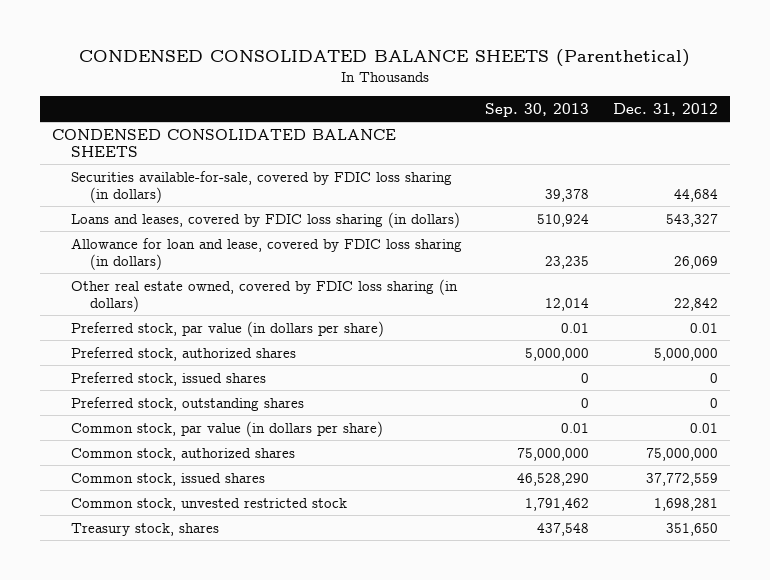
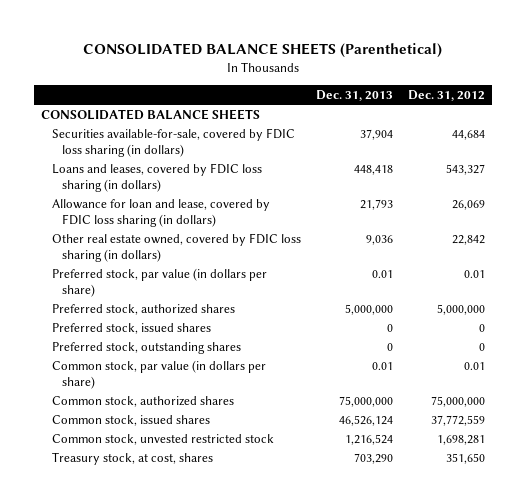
[78,49,690,68] CONDENSED CONSOLIDATED BALANCE SHEETS (Parenthetical) -> [82,43,442,59] CONSOLIDATED BALANCE SHEETS (Parenthetical)
[485,102,590,117] Sep. 30, 2013 -> none
none -> [315,89,393,101] Dec. 31, 2013
[51,128,396,157] CONDENSED CONSOLIDATED BALANCE SHEETS -> [41,108,261,120] CONSOLIDATED BALANCE SHEETS
[70,522,219,536] Treasury stock, shares -> [51,451,213,465] Treasury stock, at cost, shares

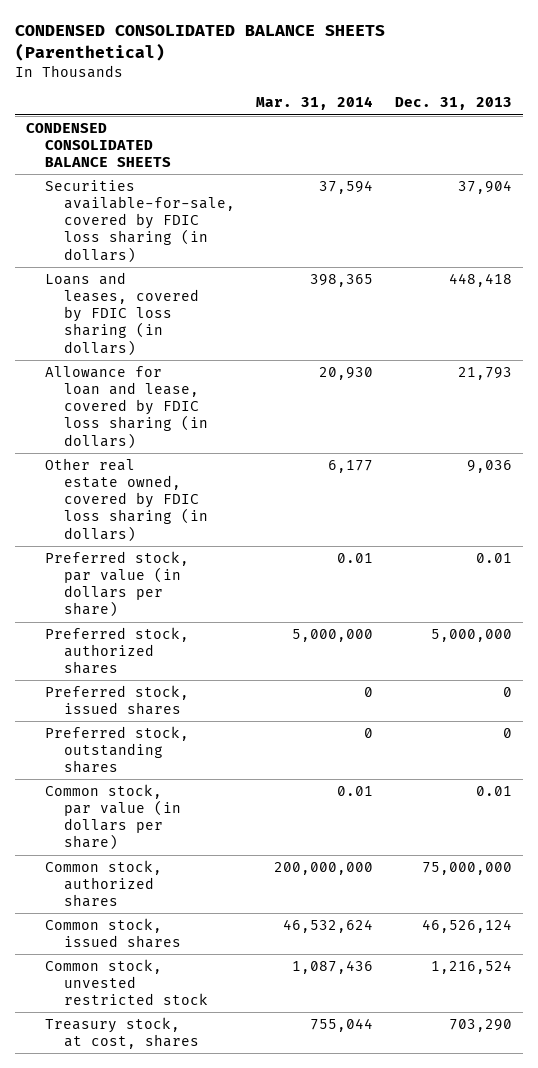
[82,43,442,59] CONSOLIDATED BALANCE SHEETS (Parenthetical) -> [14,25,385,61] CONDENSED CONSOLIDATED BALANCE SHEETS (Parenthetical)
[407,89,485,101] Dec. 31, 2012 -> none
none -> [256,96,374,111] Mar. 31, 2014
[41,108,261,120] CONSOLIDATED BALANCE SHEETS -> [25,122,171,168] CONDENSED CONSOLIDATED BALANCE SHEETS

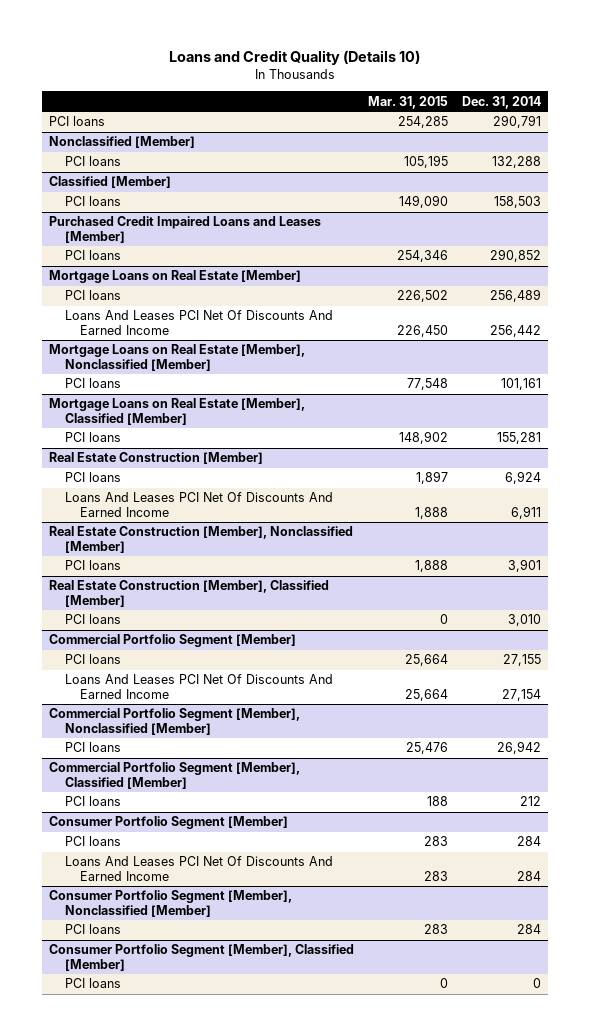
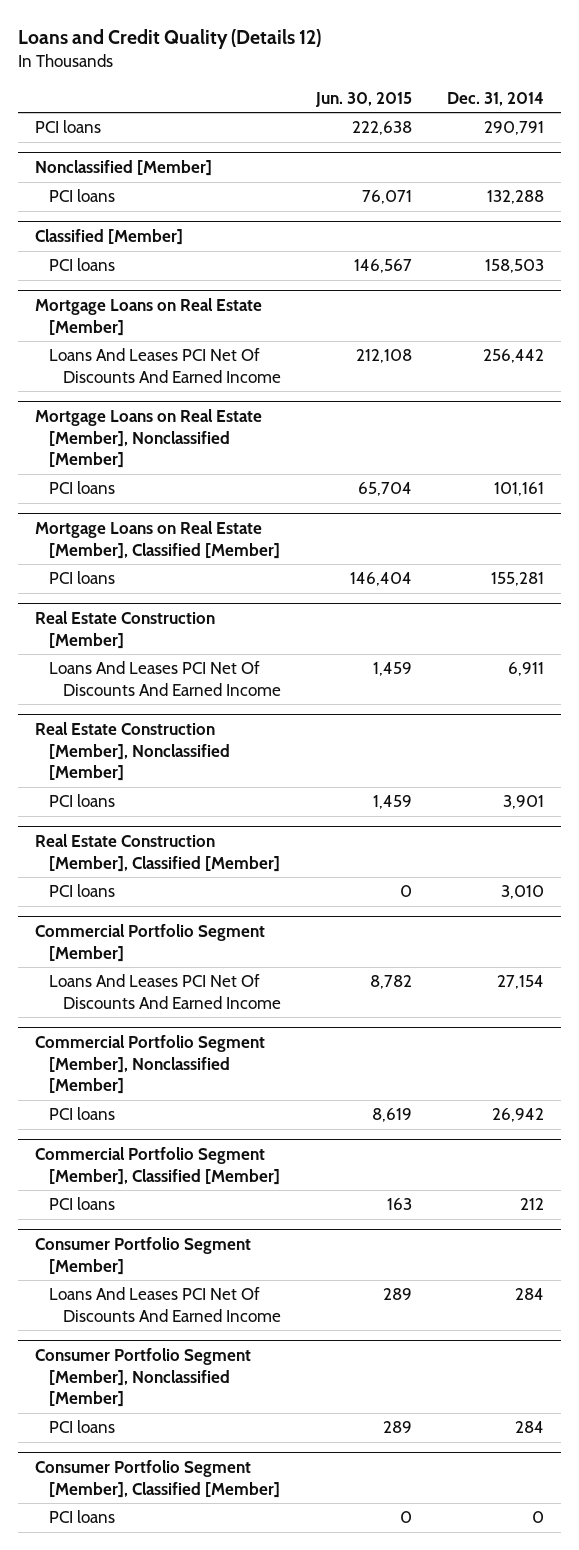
[168,49,420,65] Loans and Credit Quality (Details 10) -> [17,28,321,49] Loans and Credit Quality (Details 12)
[367,95,448,109] Mar. 31, 2015 -> none
none -> [314,91,412,107] Jun. 30, 2015
[49,216,322,243] Purchased Credit Impaired Loans and Leases [Member] -> none
[64,250,121,261] PCI loans -> none
[64,290,121,301] PCI loans -> none
[64,472,121,483] PCI loans -> none
[64,654,121,665] PCI loans -> none
[64,836,121,847] PCI loans -> none

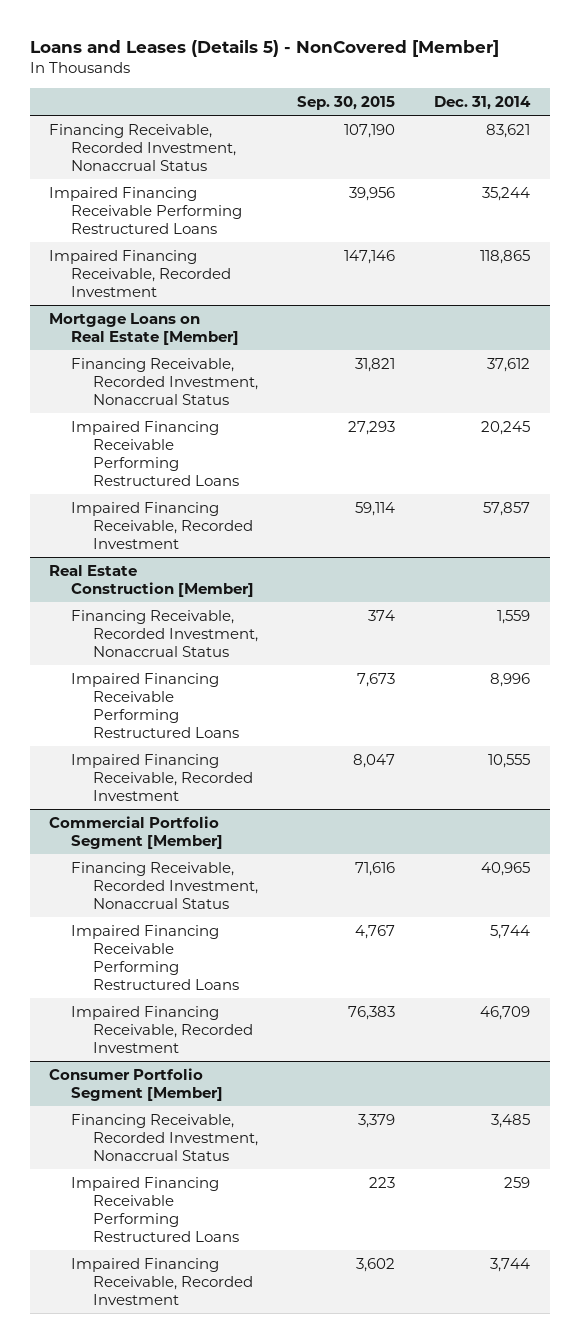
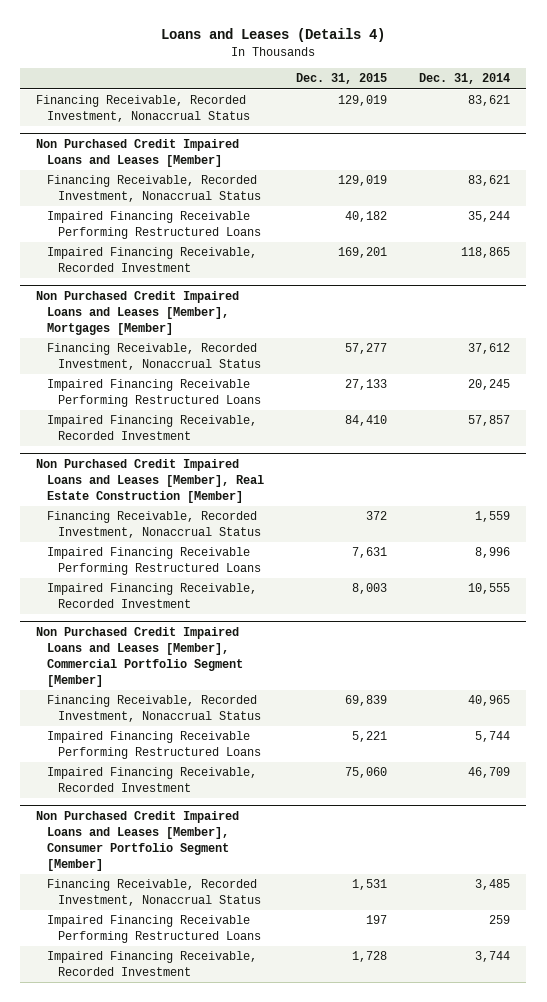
[29,40,499,58] Loans and Leases (Details 5) - NonCovered [Member] -> [161,28,386,43] Loans and Leases (Details 4)
[297,95,396,110] Sep. 30, 2015 -> none
none -> [296,73,388,85] Dec. 31, 2015
none -> [36,139,240,168] Non Purchased Credit Impaired Loans and Leases [Member]
none -> [47,175,262,203] Financing Receivable, Recorded Investment, Nonaccrual Status
[49,312,240,345] Mortgage Loans on Real Estate [Member] -> none
none -> [36,291,240,335] Non Purchased Credit Impaired Loans and Leases [Member], Mortgages [Member]
[49,564,255,597] Real Estate Construction [Member] -> none
none -> [36,459,265,503] Non Purchased Credit Impaired Loans and Leases [Member], Real Estate Construction [Member]
[49,815,224,849] Commercial Portfolio Segment [Member] -> none
none -> [36,627,244,687] Non Purchased Credit Impaired Loans and Leases [Member], Commercial Portfolio Segment [Member]
[49,1067,224,1101] Consumer Portfolio Segment [Member] -> none
none -> [36,811,240,871] Non Purchased Credit Impaired Loans and Leases [Member], Consumer Portfolio Segment [Member]

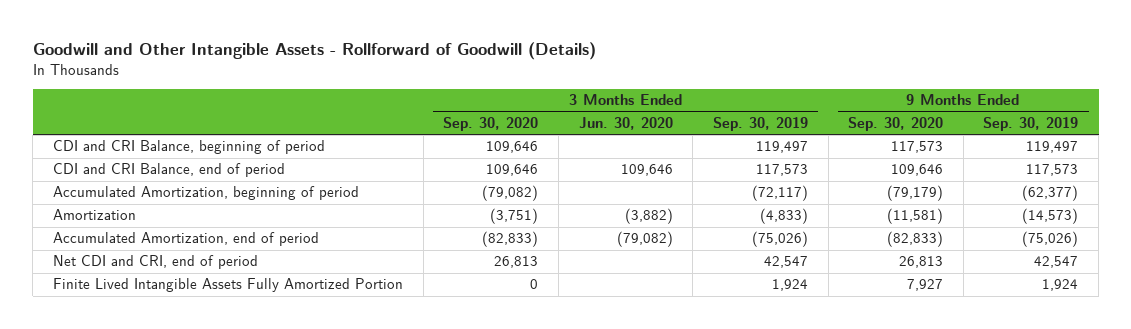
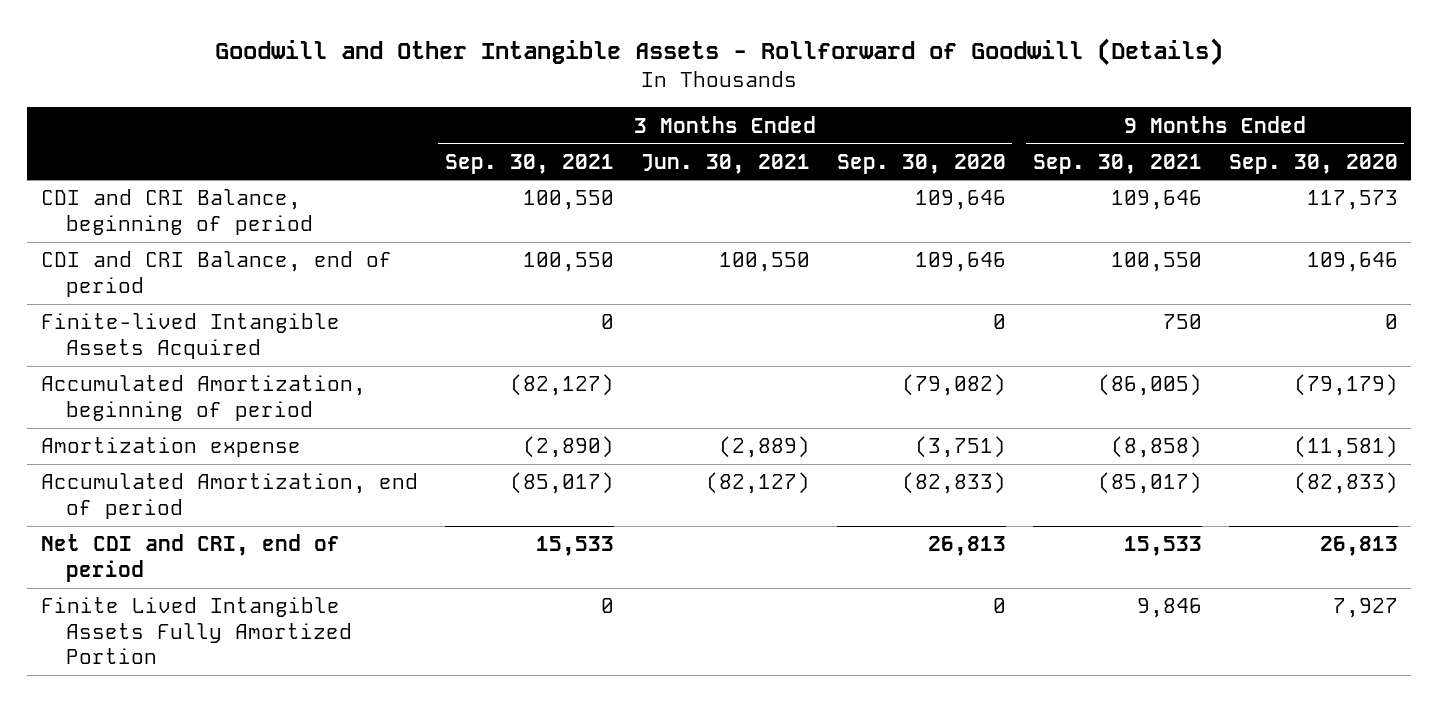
[578,116,673,130] Jun. 30, 2020 -> none
[712,116,808,131] Sep. 30, 2019 -> none
[983,116,1079,131] Sep. 30, 2019 -> none
none -> [444,153,614,174] Sep. 30, 2021
none -> [640,153,810,174] Jun. 30, 2021
none -> [1032,153,1202,174] Sep. 30, 2021
none -> [40,313,340,359] Finite-lived Intangible Assets Acquired
[52,209,136,221] Amortization -> [40,437,301,458] Amortization expense

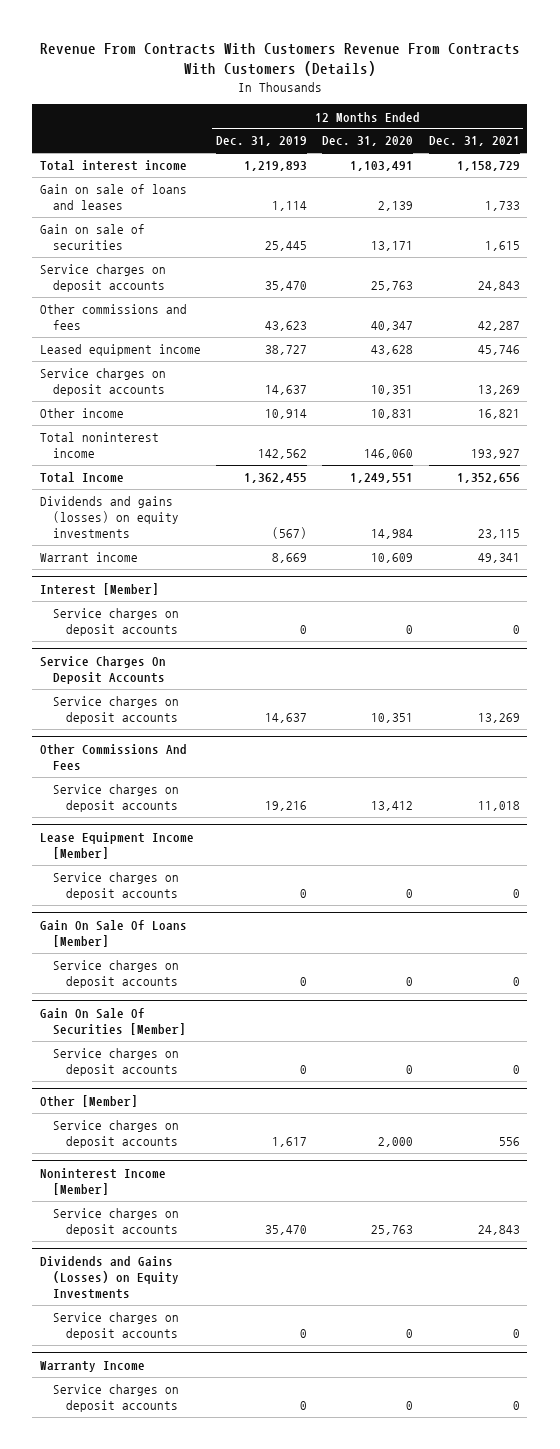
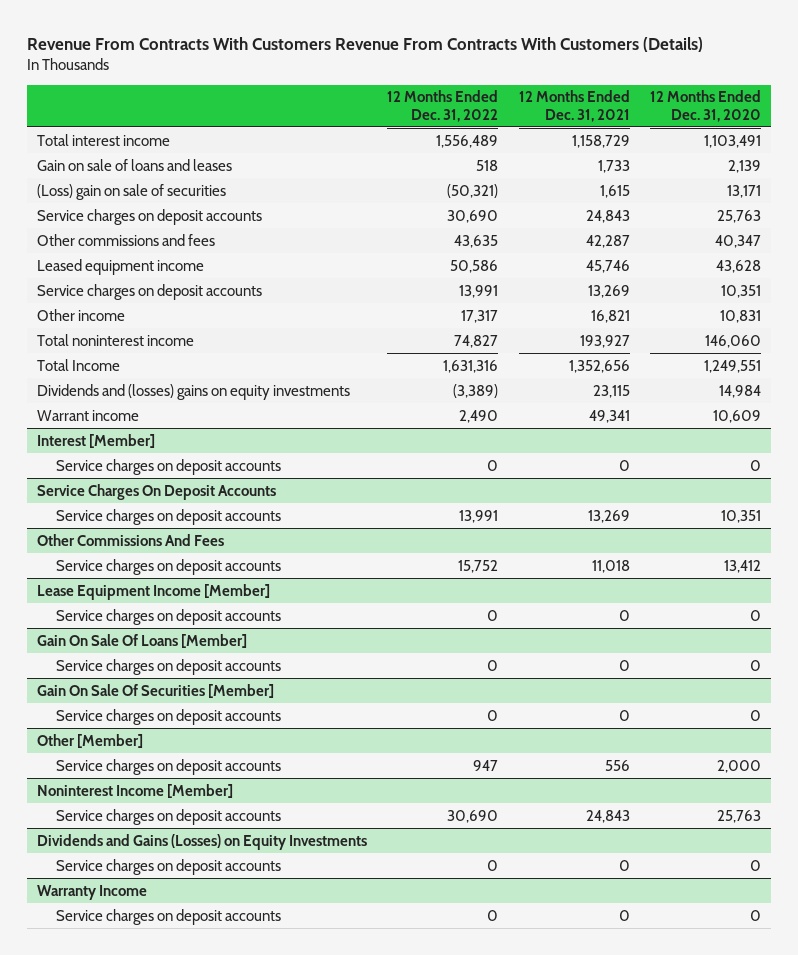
[216,136,308,147] Dec. 31, 2019 -> none
none -> [387,90,499,122] 12 Months Ended Dec. 31, 2022
[39,224,145,251] Gain on sale of securities -> [37,183,227,200] (Loss) gain on sale of securities
[39,496,180,538] Dividends and gains (losses) on equity investments -> [37,383,351,400] Dividends and (losses) gains on equity investments

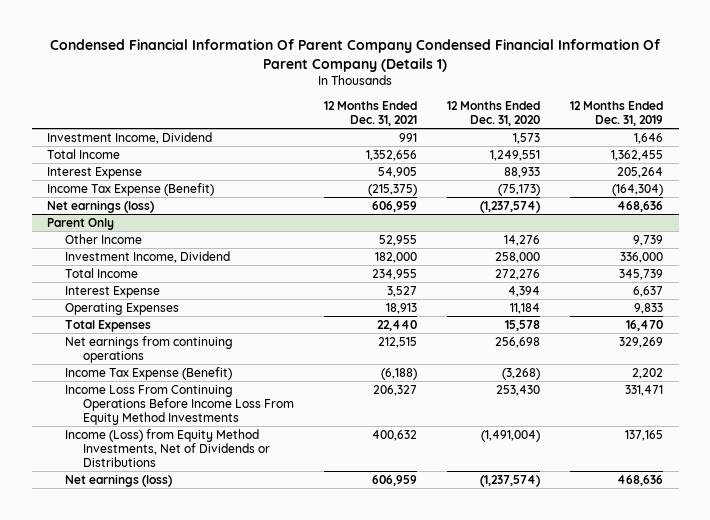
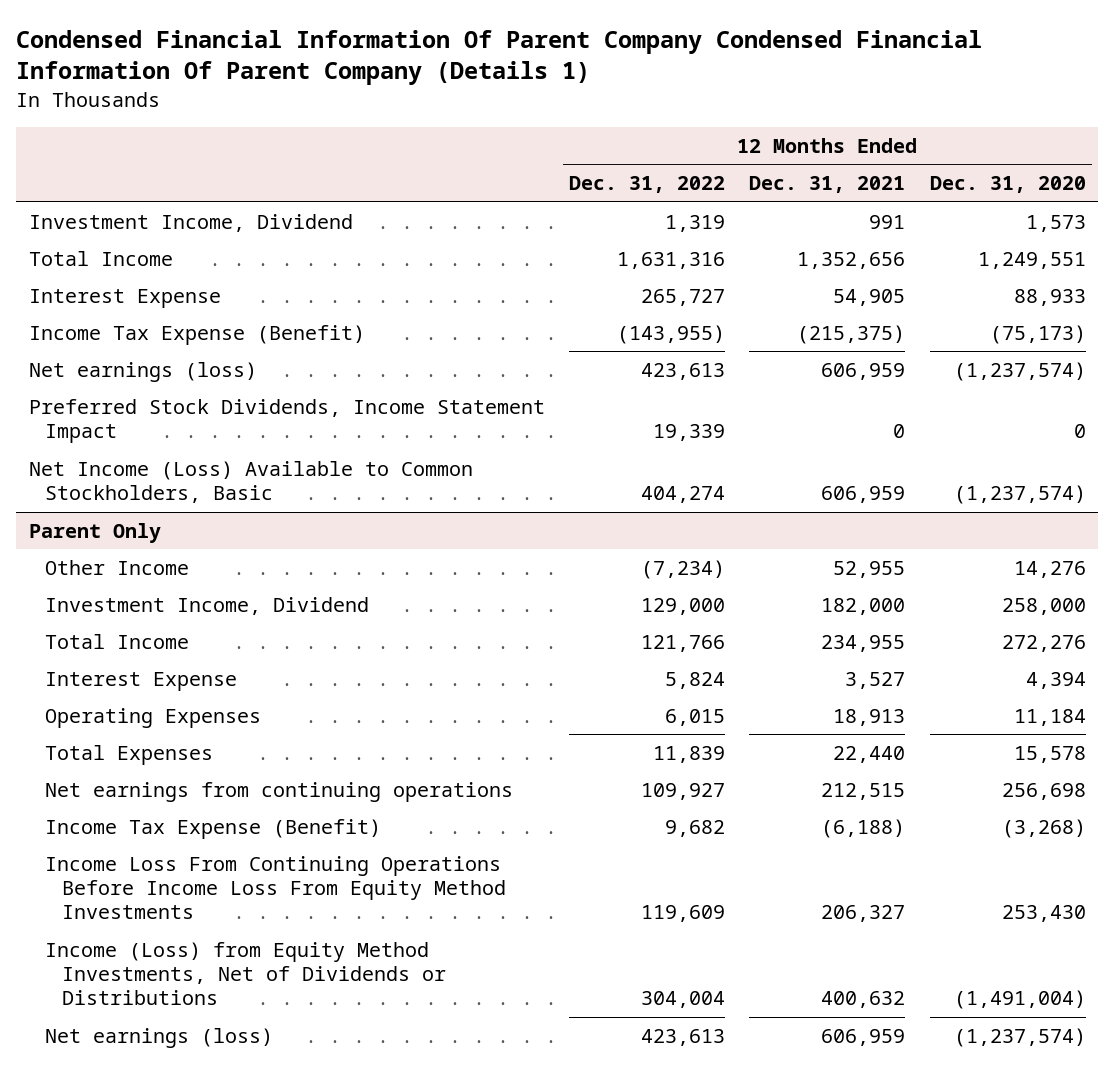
[570,101,664,126] 12 Months Ended Dec. 31, 2019 -> none
none -> [569,176,726,194] Dec. 31, 2022
none -> [28,398,545,444] Preferred Stock Dividends, Income Statement Impact
none -> [28,460,473,504] Net Income (Loss) Available to Common Stockholders, Basic

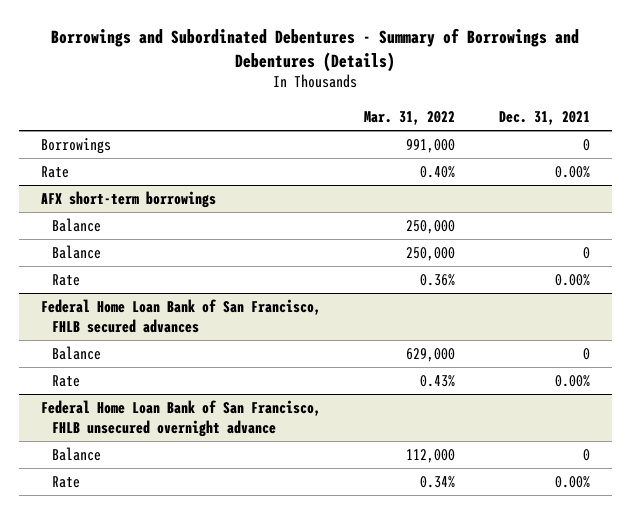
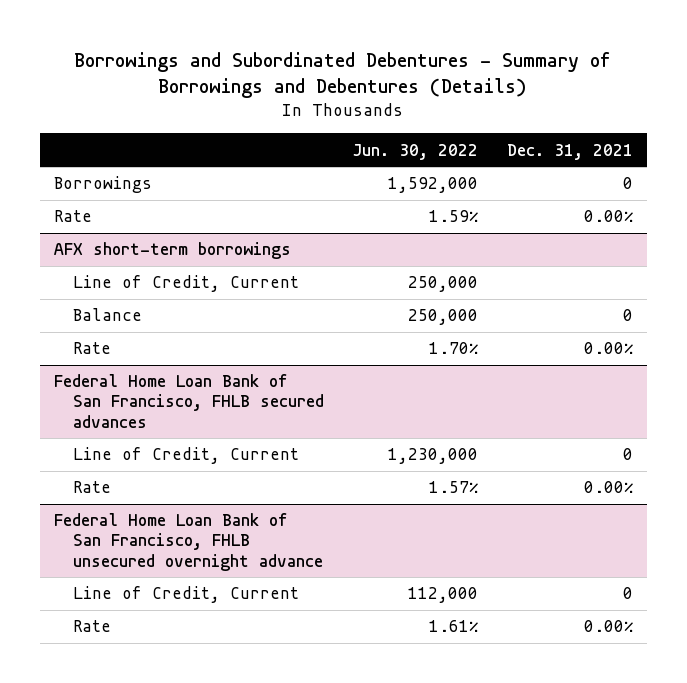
[364,110,456,125] Mar. 31, 2022 -> none
none -> [352,143,479,160] Jun. 30, 2022
[52,218,102,233] Balance -> [72,275,299,293] Line of Credit, Current
[52,346,102,361] Balance -> [72,447,299,465] Line of Credit, Current
[52,447,102,462] Balance -> [72,586,299,604] Line of Credit, Current

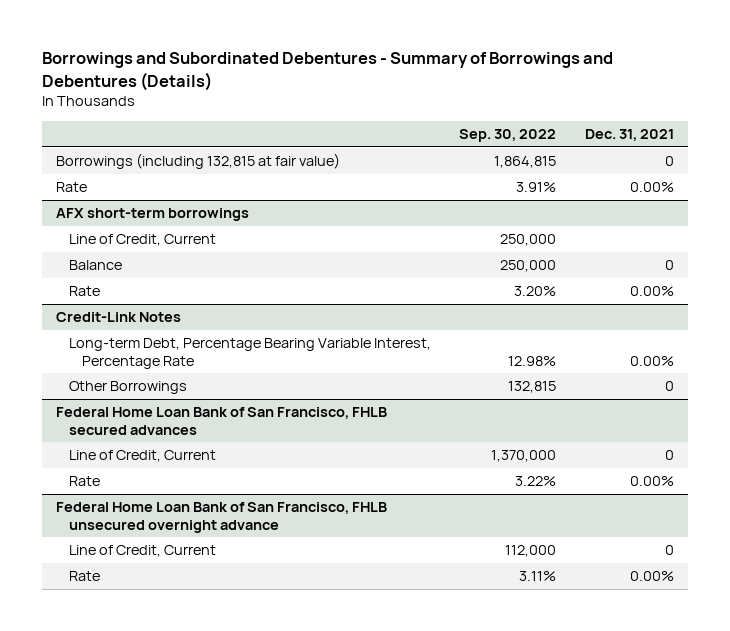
[352,143,479,160] Jun. 30, 2022 -> none
none -> [459,129,557,143] Sep. 30, 2022
[54,176,153,194] Borrowings -> [55,153,340,170] Borrowings (including 132,815 at fair value)
none -> [55,312,181,323] Credit-Link Notes
none -> [69,338,432,369] Long-term Debt, Percentage Bearing Variable Interest, Percentage Rate
none -> [69,381,188,395] Other Borrowings

